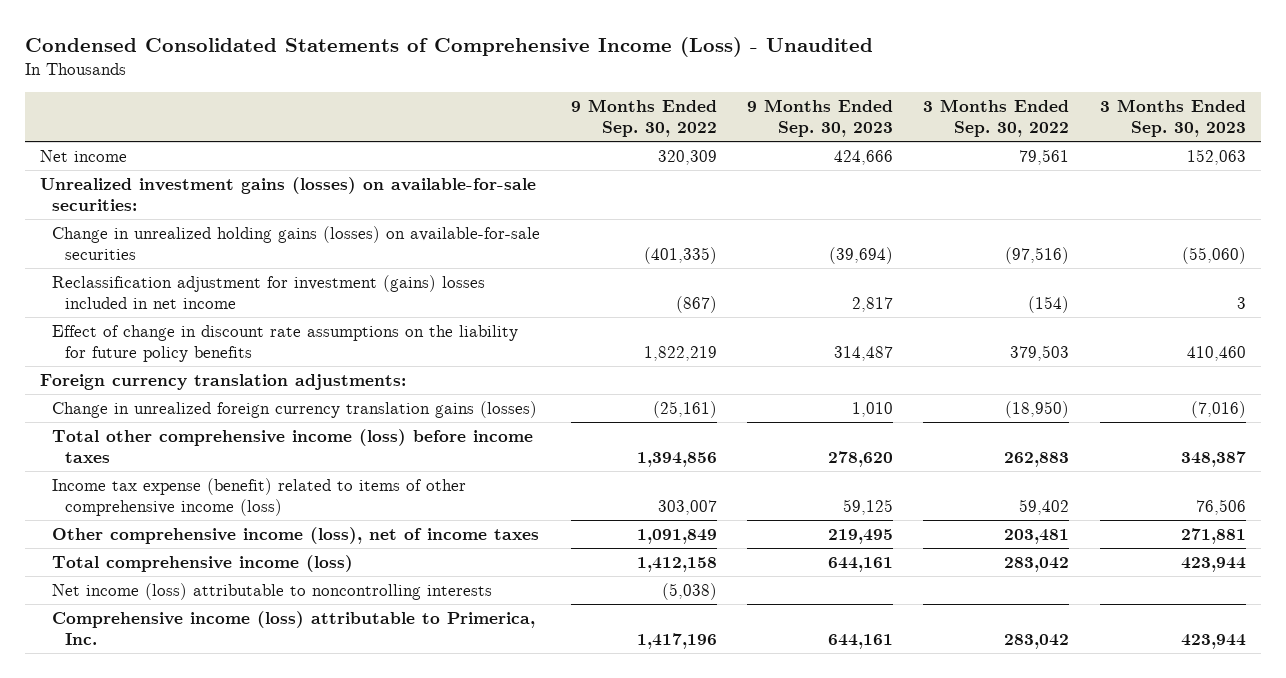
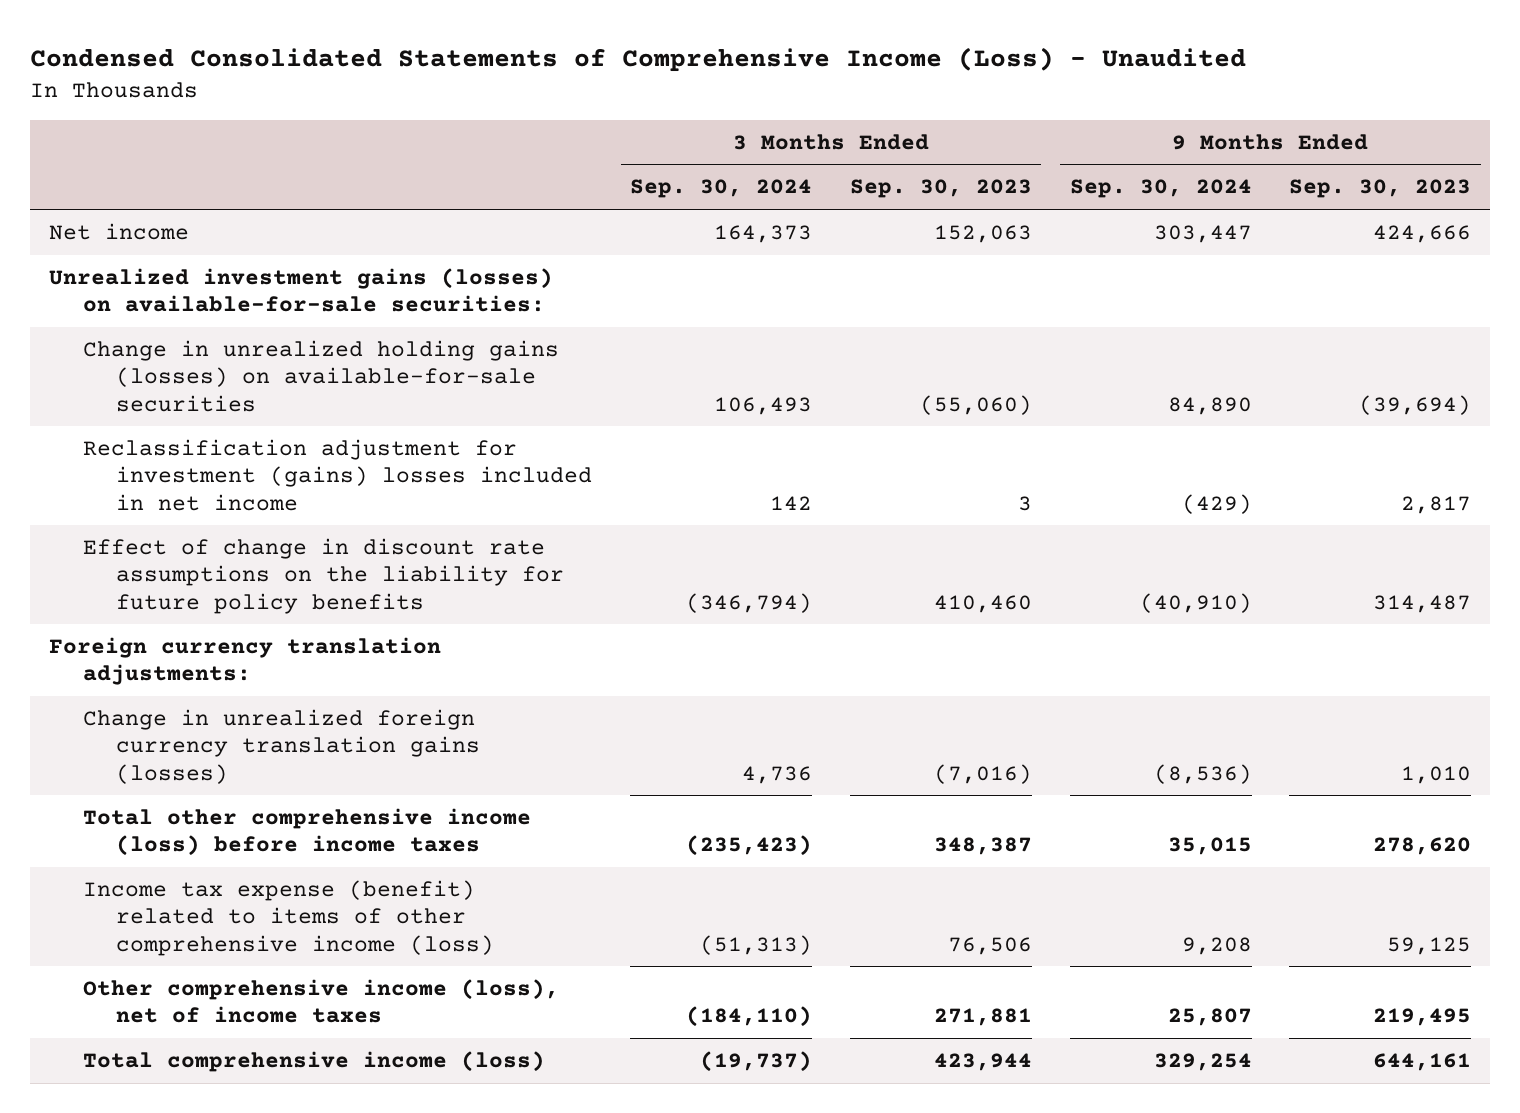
[570,99,717,138] 9 Months Ended Sep. 30, 2022 -> none
[923,99,1070,138] 3 Months Ended Sep. 30, 2022 -> none
none -> [629,179,812,199] Sep. 30, 2024
none -> [1069,179,1252,199] Sep. 30, 2024
[52,583,493,601] Net income (loss) attributable to noncontrolling interests -> none
[52,611,536,646] Comprehensive income (loss) attributable to Primerica, Inc. -> none

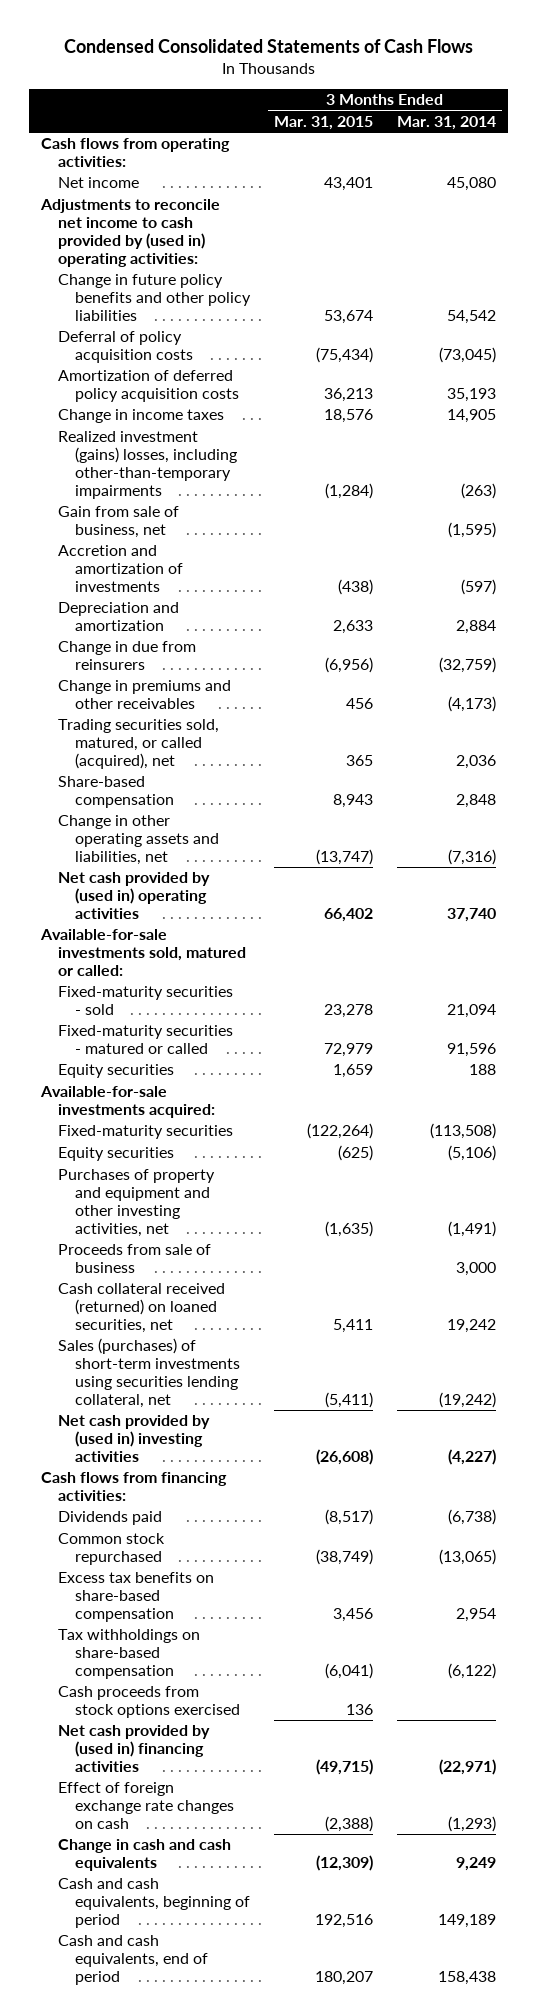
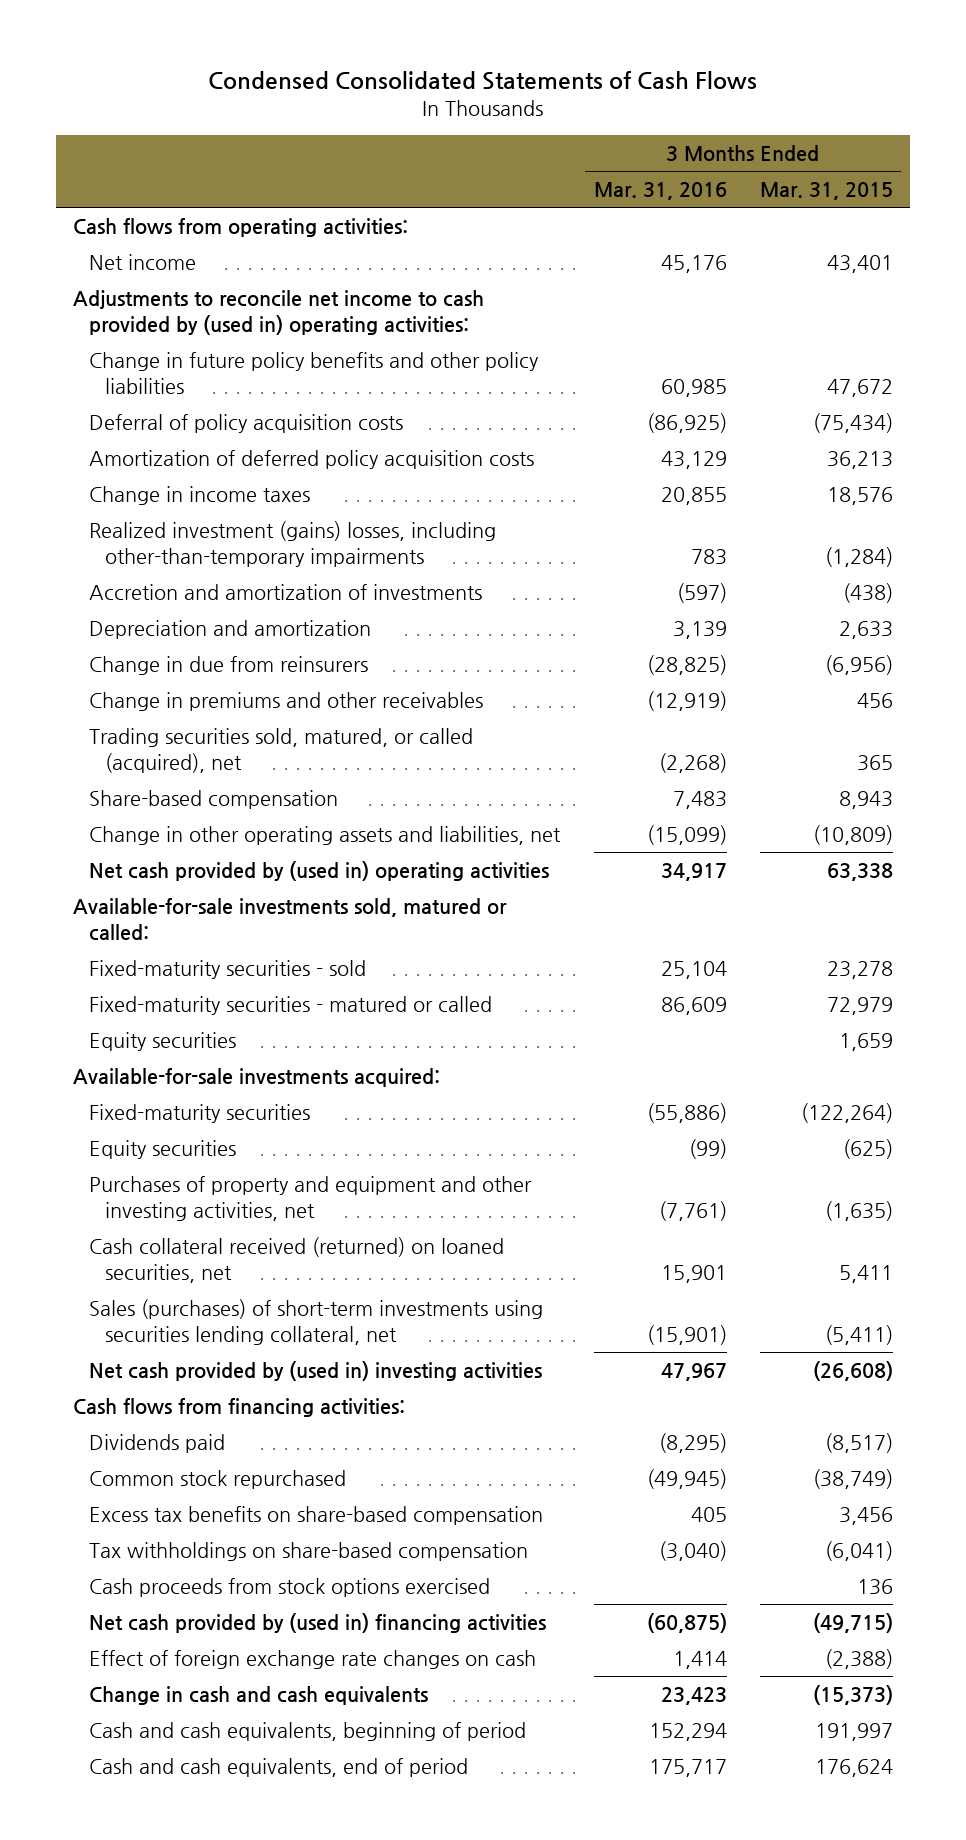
[396,115,496,130] Mar. 31, 2014 -> none
none -> [593,182,727,201] Mar. 31, 2016
[323,309,373,324] 53,674 -> [826,378,893,397] 47,672
[58,506,180,539] Gain from sale of business, net -> none
[315,848,373,865] (13,747) -> [812,825,893,846] (10,809)
[323,907,373,922] 66,402 -> [826,863,893,882] 63,338
[58,1244,212,1274] Proceeds from sale of business -> none
[315,1855,373,1872] (12,309) -> [812,1685,893,1706] (15,373)
[314,1913,373,1928] 192,516 -> [814,1723,893,1742] 191,997
[314,1970,373,1985] 180,207 -> [814,1759,893,1778] 176,624

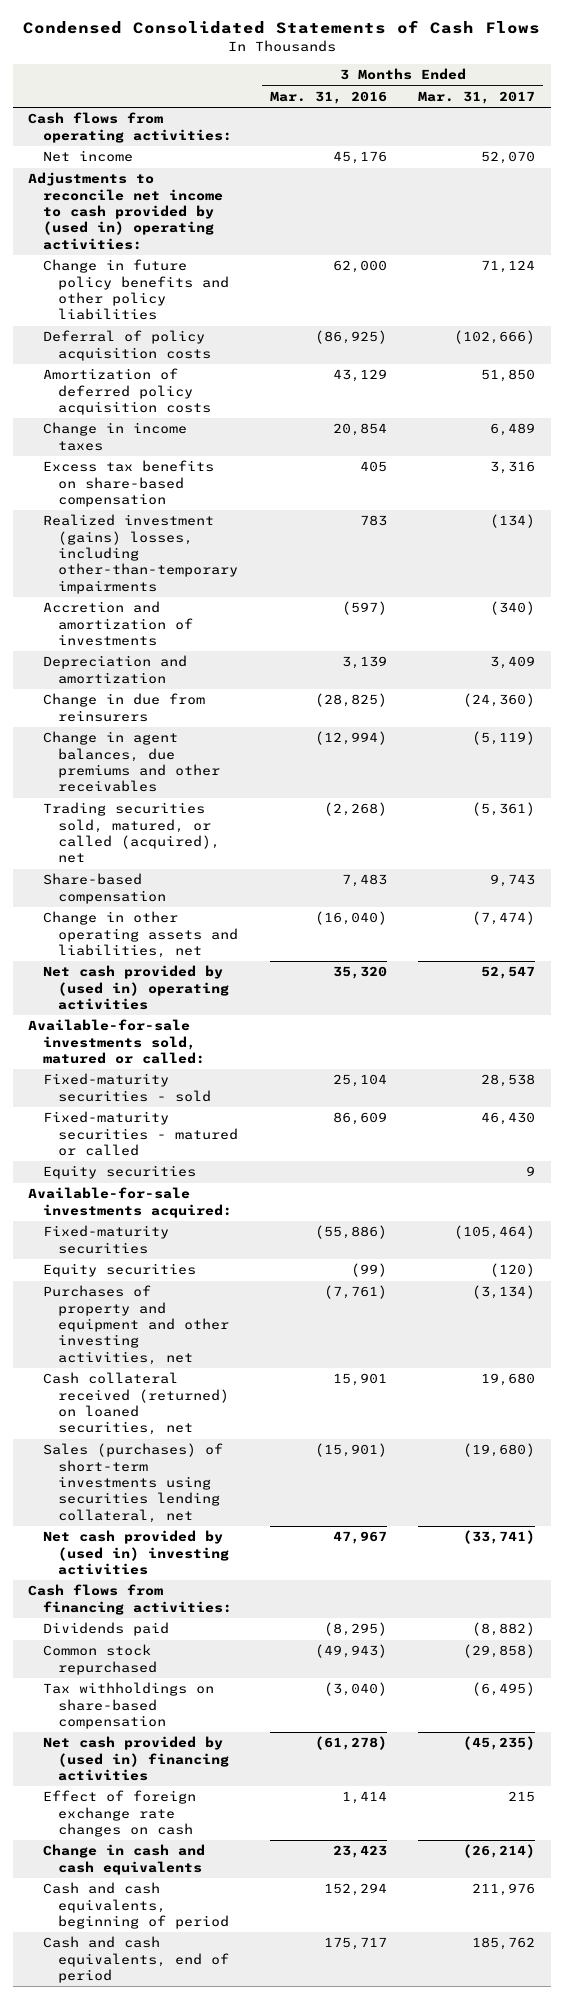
[759,182,893,201] Mar. 31, 2015 -> none
none -> [418,90,536,104] Mar. 31, 2017
[660,378,727,397] 60,985 -> [332,260,387,274] 62,000
[660,487,727,506] 20,855 -> [332,423,387,437] 20,854
[89,1506,544,1526] Excess tax benefits on share-based compensation -> [43,460,215,508] Excess tax benefits on share-based compensation
[89,692,484,712] Change in premiums and other receivables -> [43,731,221,793] Change in agent balances, due premiums and other receivables
[646,691,727,712] (12,919) -> [314,731,387,746] (12,994)
[646,825,727,846] (15,099) -> [314,911,387,926] (16,040)
[660,863,727,882] 34,917 -> [332,966,387,980] 35,320
[646,1469,727,1490] (49,945) -> [314,1644,387,1659] (49,943)
[89,1578,491,1598] Cash proceeds from stock options exercised -> none
[646,1613,727,1634] (60,875) -> [314,1736,387,1751] (61,278)

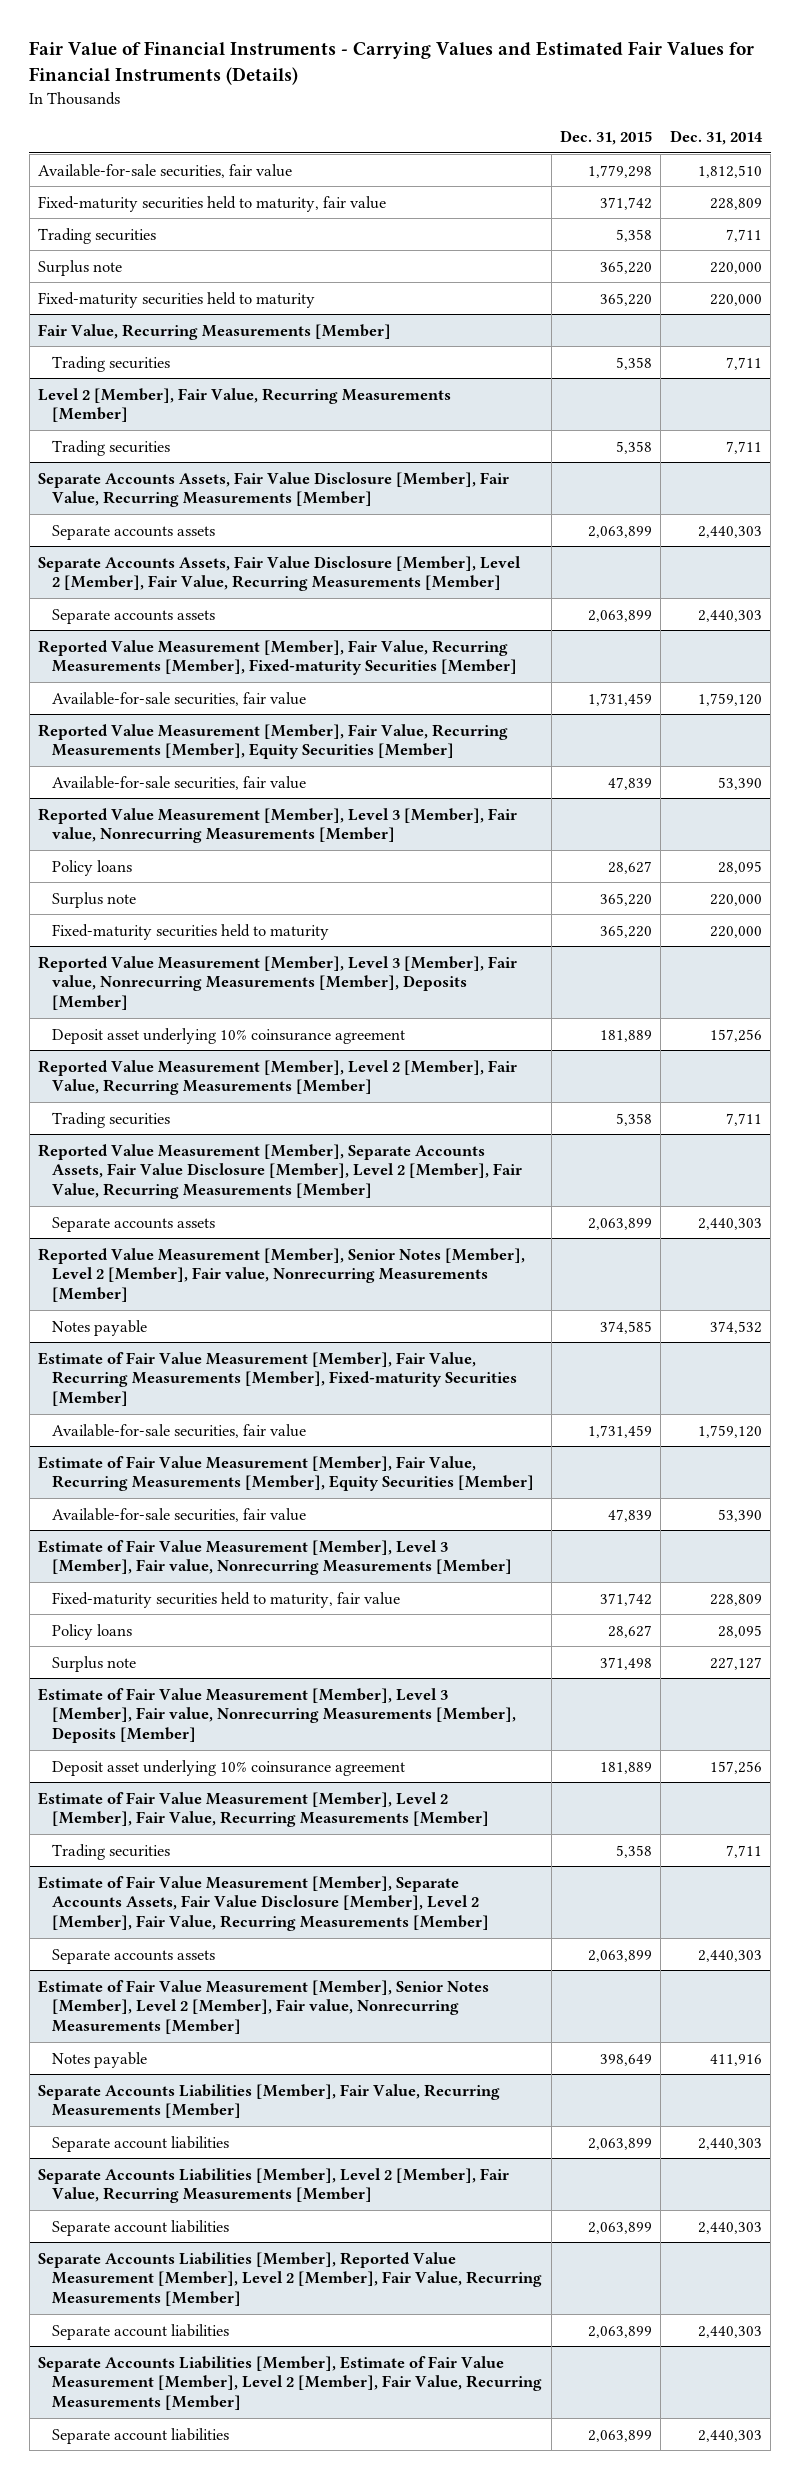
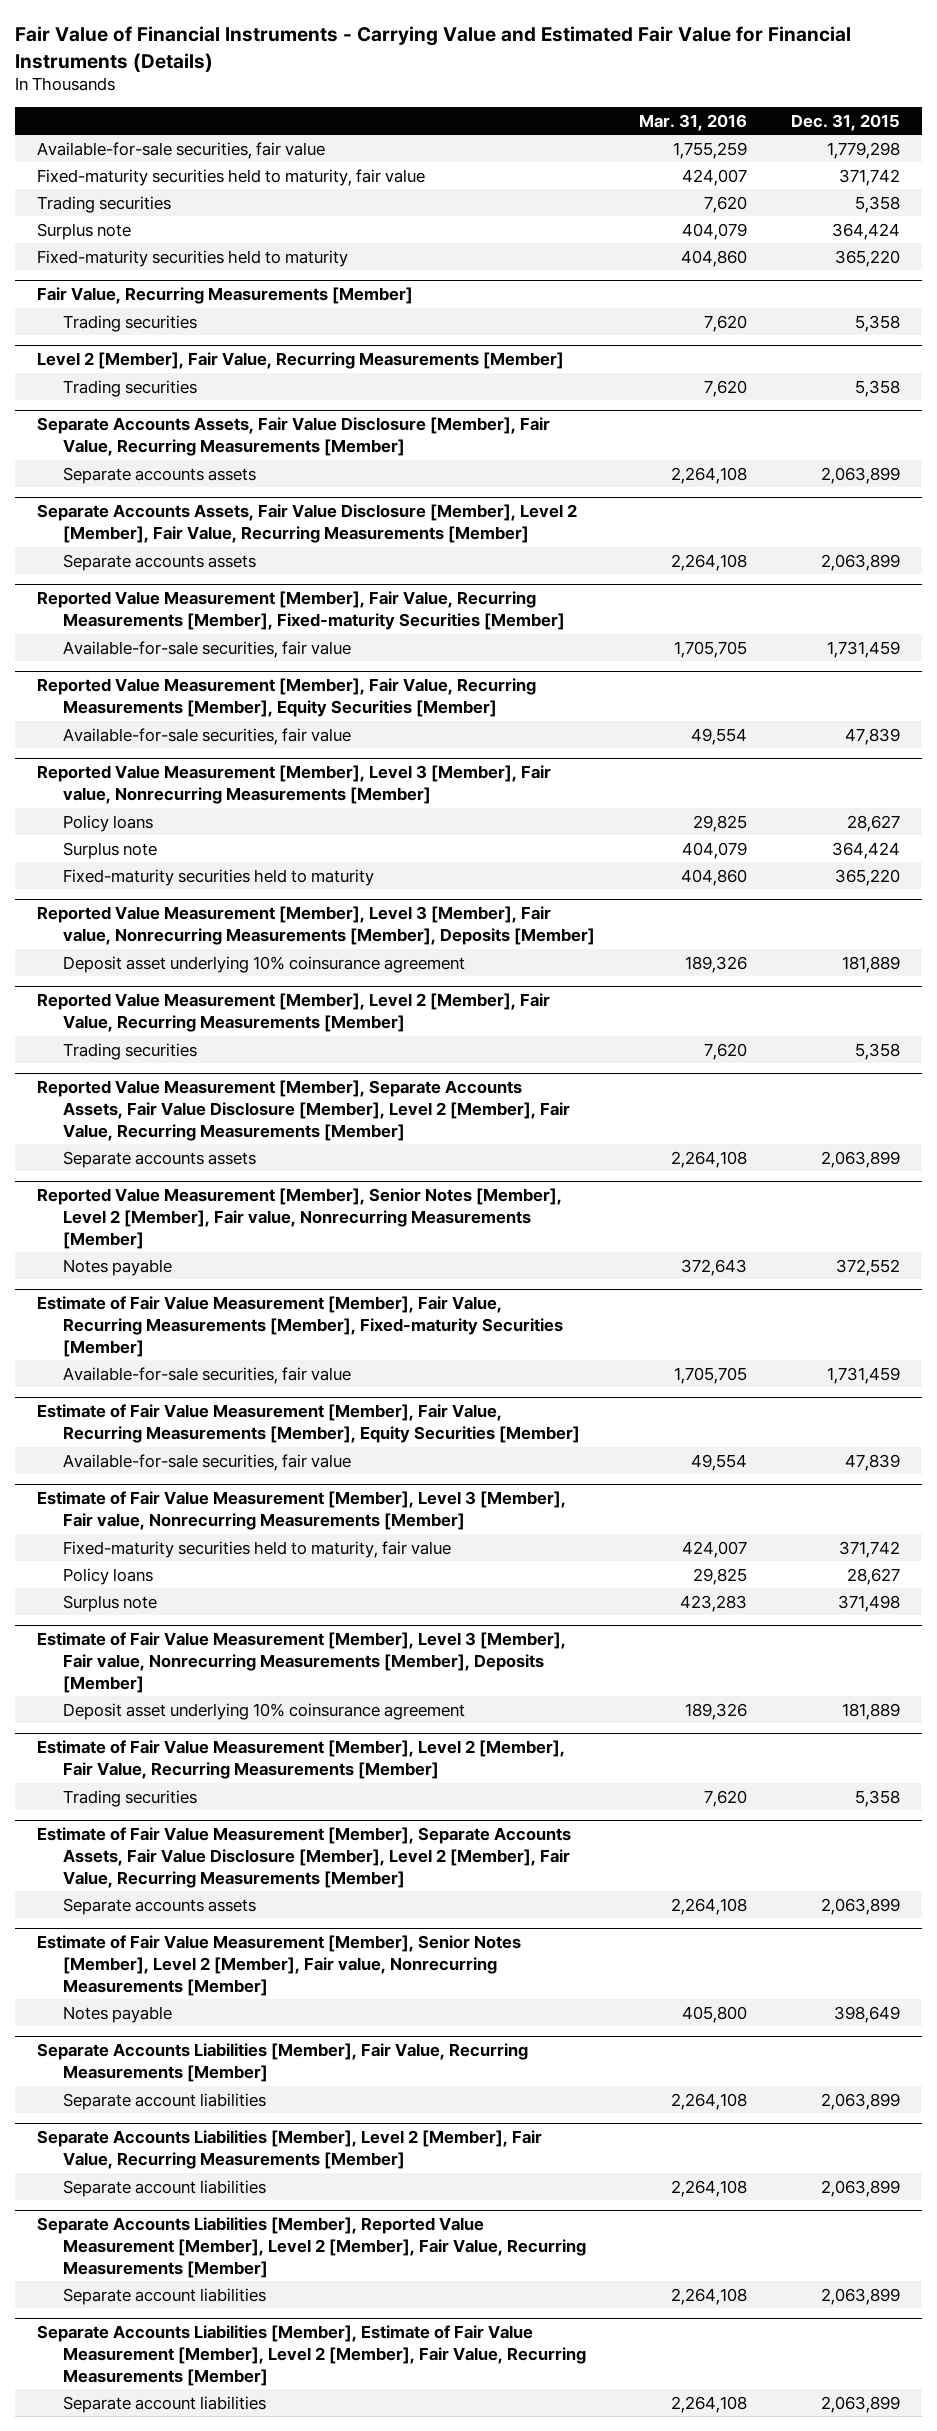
[29,41,755,86] Fair Value of Financial Instruments - Carrying Values and Estimated Fair Values for Financial Instruments (Details) -> [15,26,852,72] Fair Value of Financial Instruments - Carrying Value and Estimated Fair Value for Financial Instruments (Details)
[669,129,763,145] Dec. 31, 2014 -> none
none -> [639,113,748,131] Mar. 31, 2016
[600,260,653,274] 365,220 -> [832,222,901,240] 364,424
[600,892,653,906] 365,220 -> [832,841,901,859] 364,424
[600,1320,653,1334] 374,585 -> [836,1258,901,1276] 372,552

